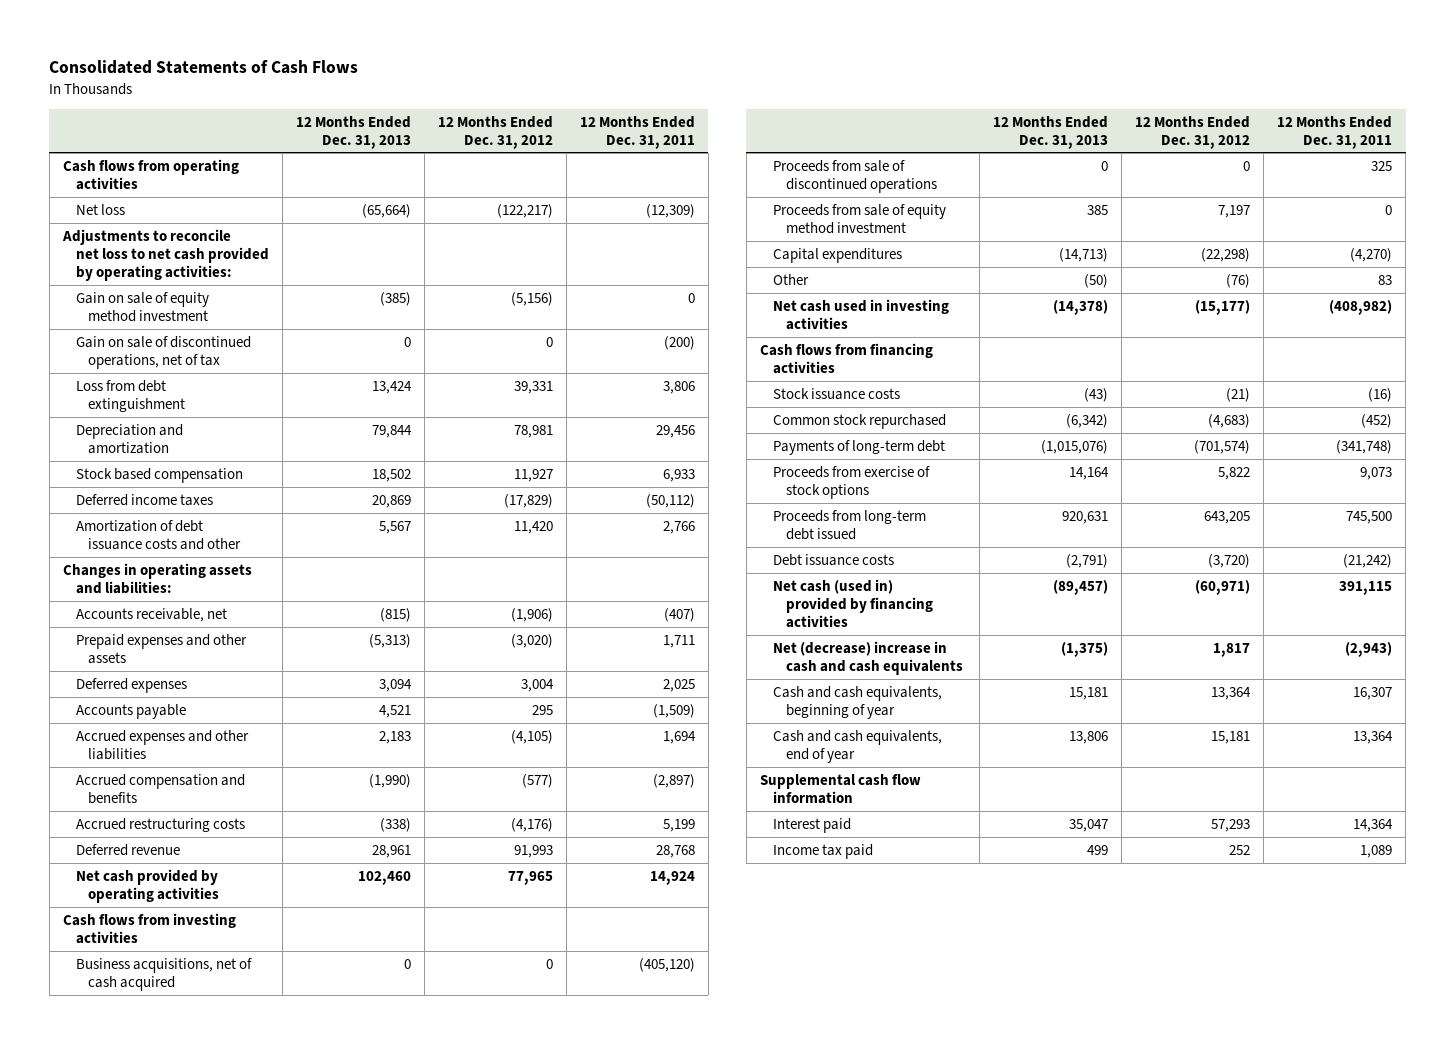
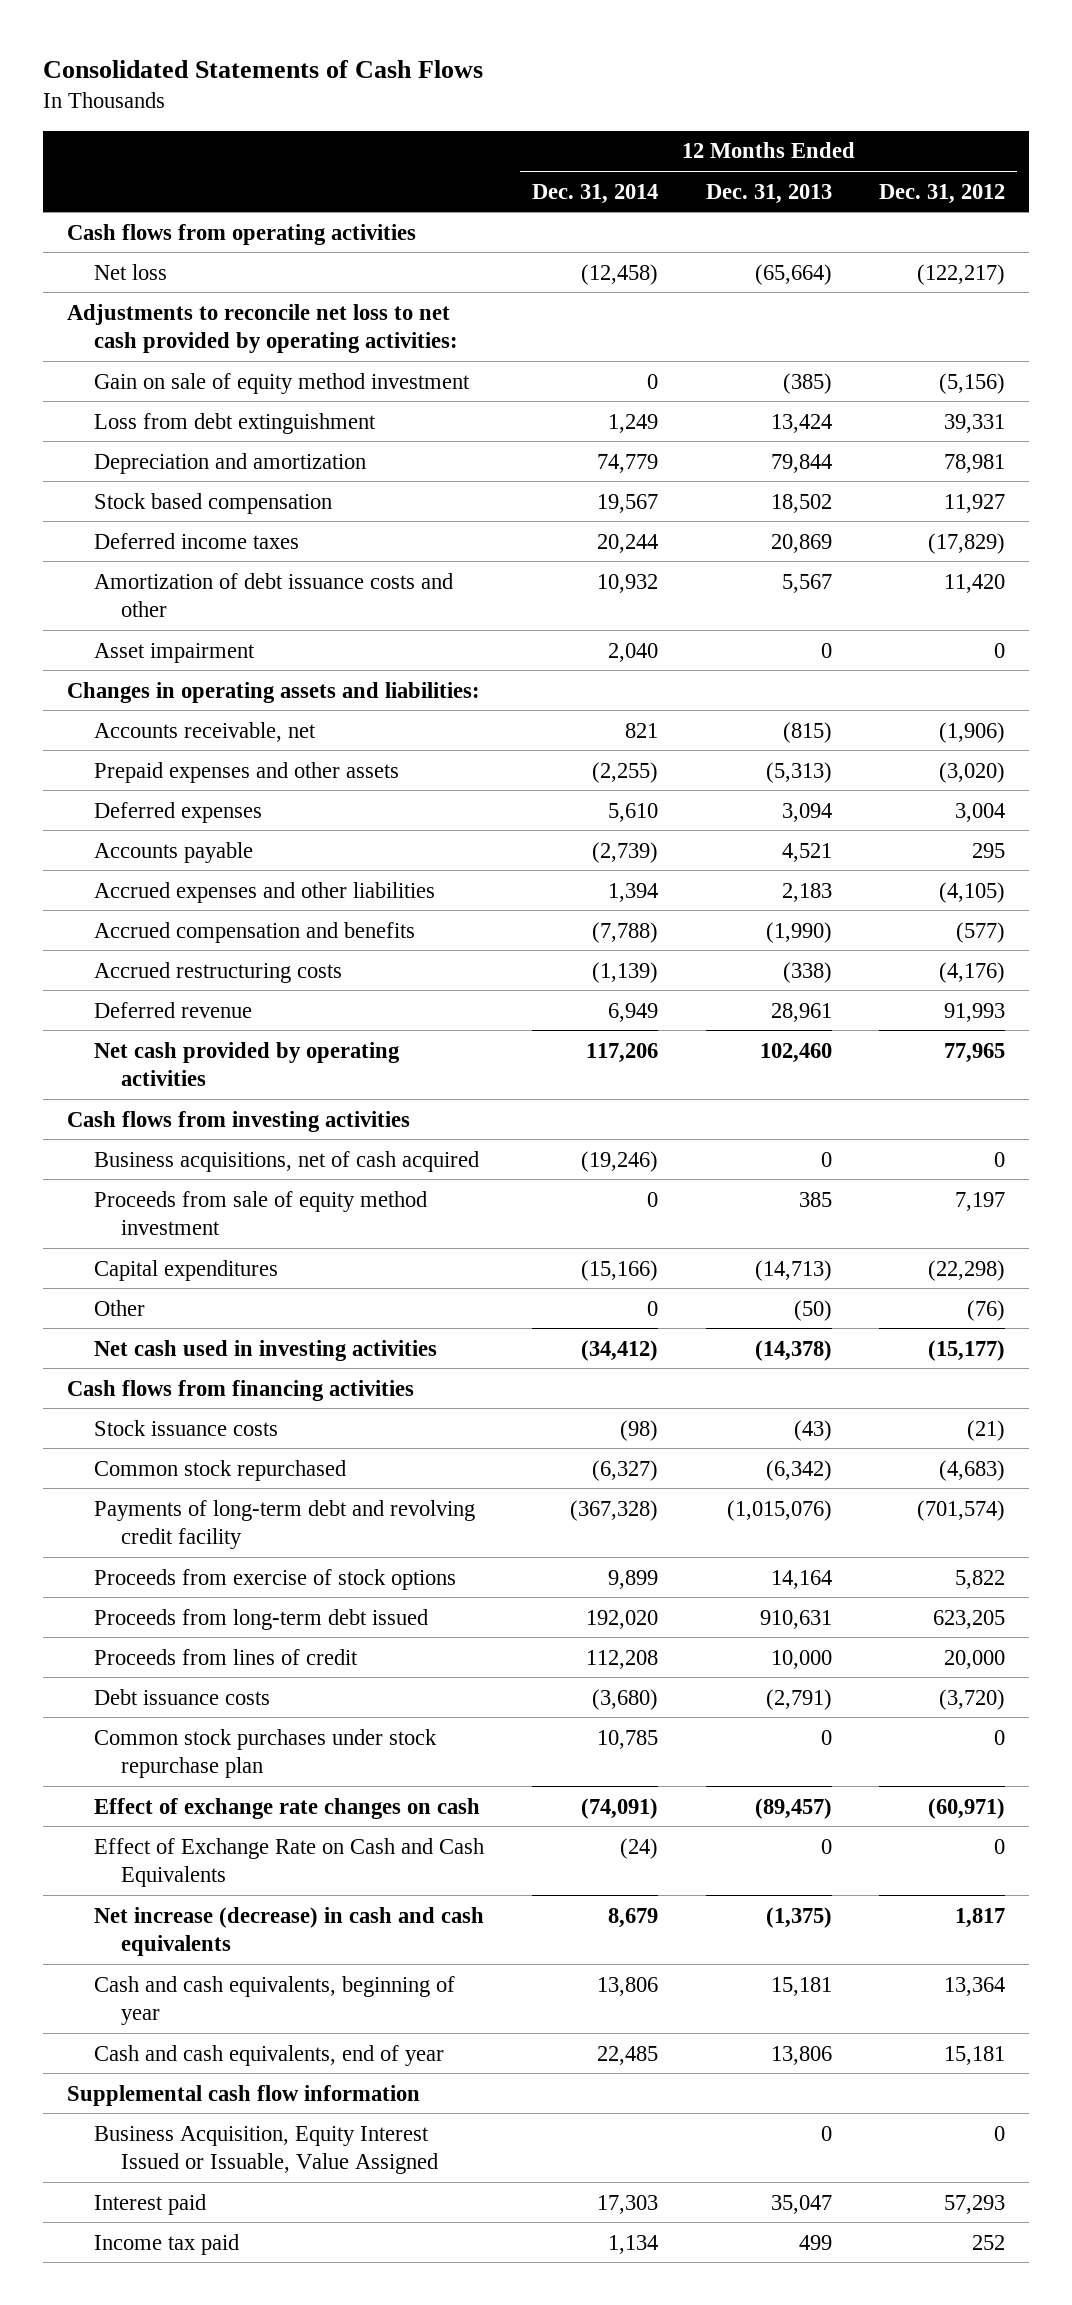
[579,115,695,149] 12 Months Ended Dec. 31, 2011 -> none
none -> [531,183,658,204] Dec. 31, 2014
[75,335,251,369] Gain on sale of discontinued operations, net of tax -> none
none -> [93,642,255,663] Asset impairment
[772,159,937,193] Proceeds from sale of discontinued operations -> none
[772,439,945,455] Payments of long-term debt -> [93,1499,475,1550] Payments of long-term debt and revolving credit facility
[1061,510,1108,524] 920,631 -> [759,1609,832,1629] 910,631
[1204,510,1251,524] 643,205 -> [933,1609,1006,1629] 623,205
none -> [93,1648,358,1665] Proceeds from lines of credit
none -> [93,1728,437,1779] Common stock purchases under stock repurchase plan
[772,578,933,629] Net cash (used in) provided by financing activities -> [93,1797,480,1819] Effect of exchange rate changes on cash
none -> [93,1837,484,1888] Effect of Exchange Rate on Cash and Cash Equivalents
[772,640,963,675] Net (decrease) increase in cash and cash equivalents -> [93,1906,484,1957] Net increase (decrease) in cash and cash equivalents
none -> [93,2125,439,2175] Business Acquisition, Equity Interest Issued or Issuable, Value Assigned

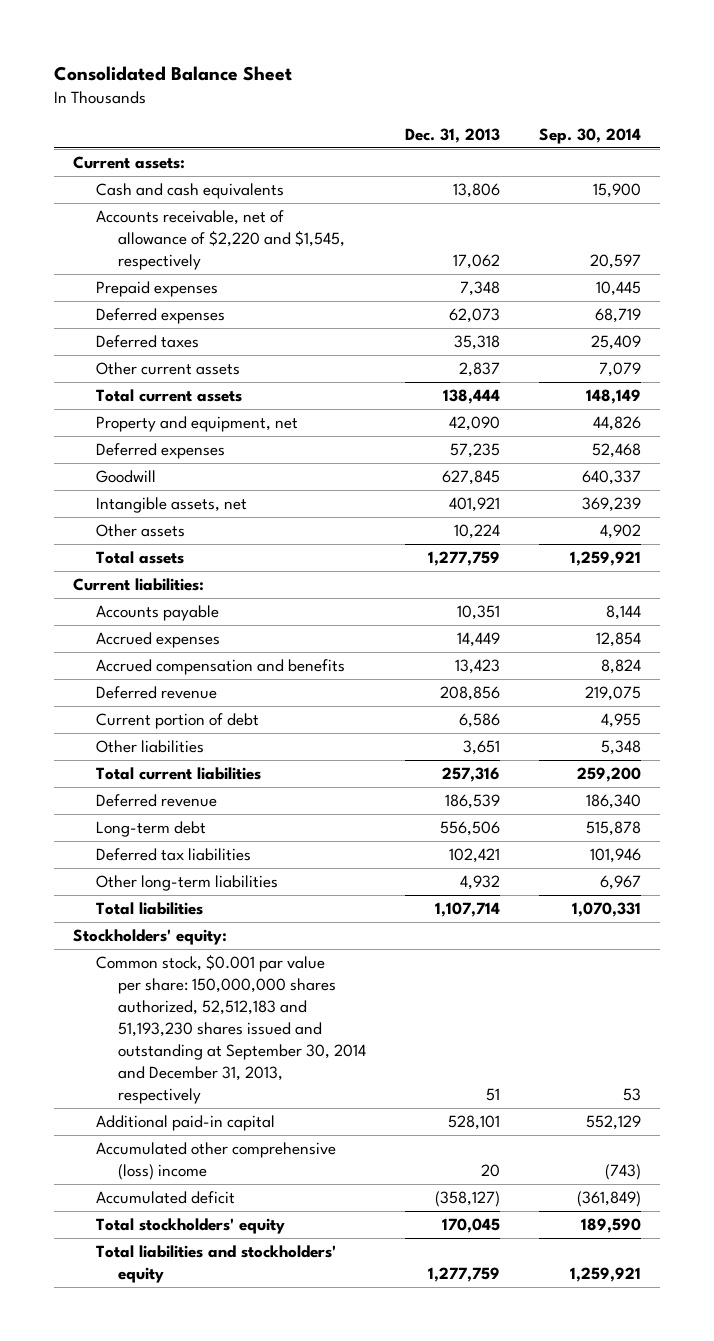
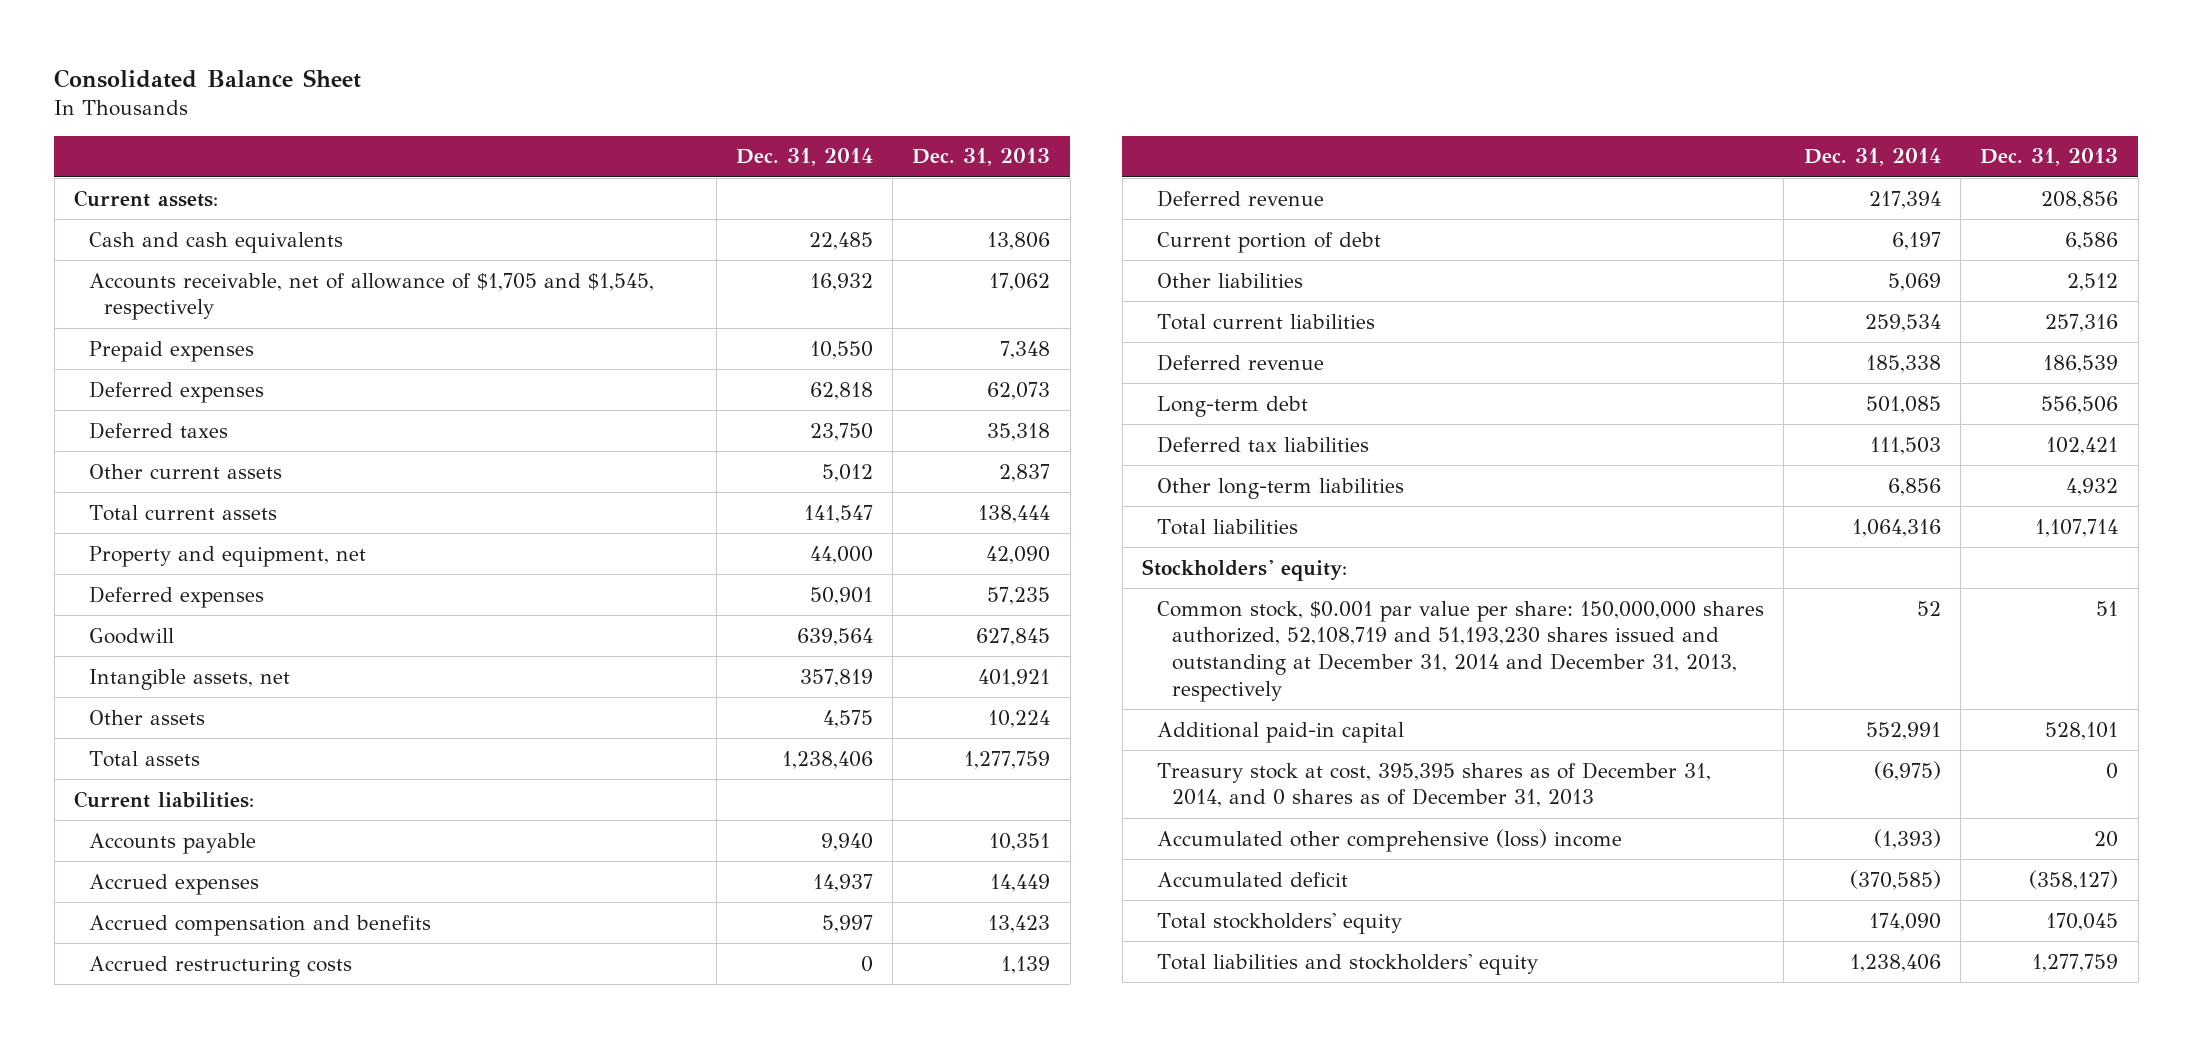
[538,127,641,144] Sep. 30, 2014 -> none
none -> [735,148,873,167] Dec. 31, 2014
[95,210,346,271] Accounts receivable, net of allowance of $2,220 and $1,545, respectively -> [89,272,655,321] Accounts receivable, net of allowance of $1,705 and $1,545, respectively
none -> [89,955,353,977] Accrued restructuring costs
[462,740,500,756] 3,651 -> [2067,272,2119,291] 2,512
[95,954,367,1105] Common stock, $0.001 par value per share: 150,000,000 shares authorized, 52,512,183 and 51,193,230 shares issued and outstanding at September 30, 2014 and December 31, 2013, respectively -> [1157,600,1765,702] Common stock, $0.001 par value per share: 150,000,000 shares authorized, 52,108,719 and 51,193,230 shares issued and outstanding at December 31, 2014 and December 31, 2013, respectively
none -> [1157,761,1712,808] Treasury stock at cost, 395,395 shares as of December 31, 2014, and 0 shares as of December 31, 2013

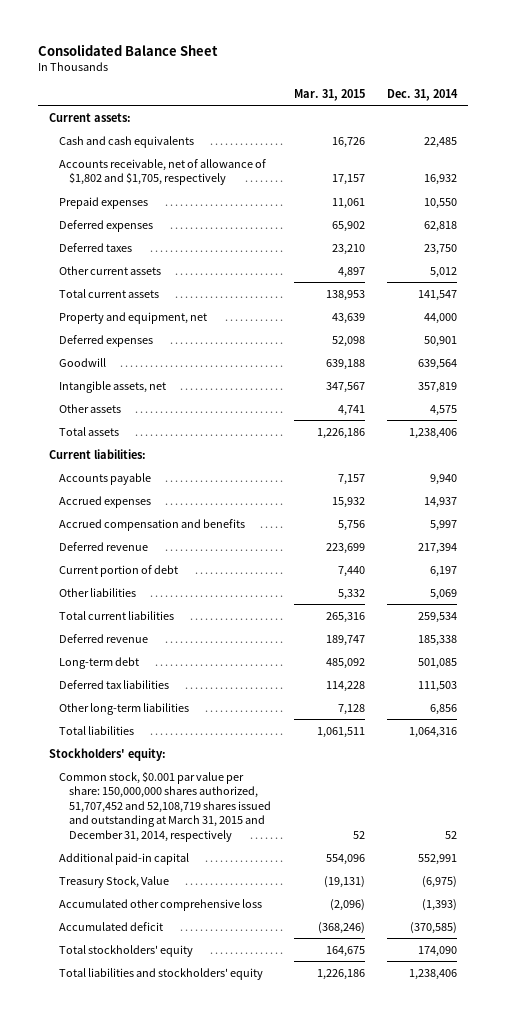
[912,148,1051,167] Dec. 31, 2013 -> none
none -> [293,88,365,101] Mar. 31, 2015
[89,272,655,321] Accounts receivable, net of allowance of $1,705 and $1,545, respectively -> [59,158,267,186] Accounts receivable, net of allowance of $1,802 and $1,705, respectively
[89,955,353,977] Accrued restructuring costs -> none
[1157,600,1765,702] Common stock, $0.001 par value per share: 150,000,000 shares authorized, 52,108,719 and 51,193,230 shares issued and outstanding at December 31, 2014 and December 31, 2013, respectively -> [59,770,272,842] Common stock, $0.001 par value per share: 150,000,000 shares authorized, 51,707,452 and 52,108,719 shares issued and outstanding at March 31, 2015 and December 31, 2014, respectively
[1157,761,1712,808] Treasury stock at cost, 395,395 shares as of December 31, 2014, and 0 shares as of December 31, 2013 -> [59,875,170,888] Treasury Stock, Value
[1157,828,1623,852] Accumulated other comprehensive (loss) income -> [59,898,263,911] Accumulated other comprehensive loss

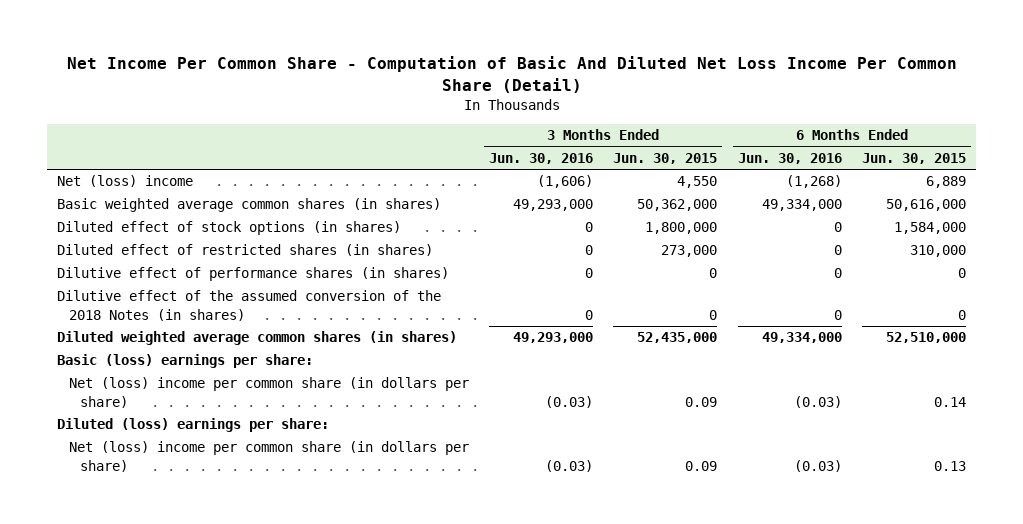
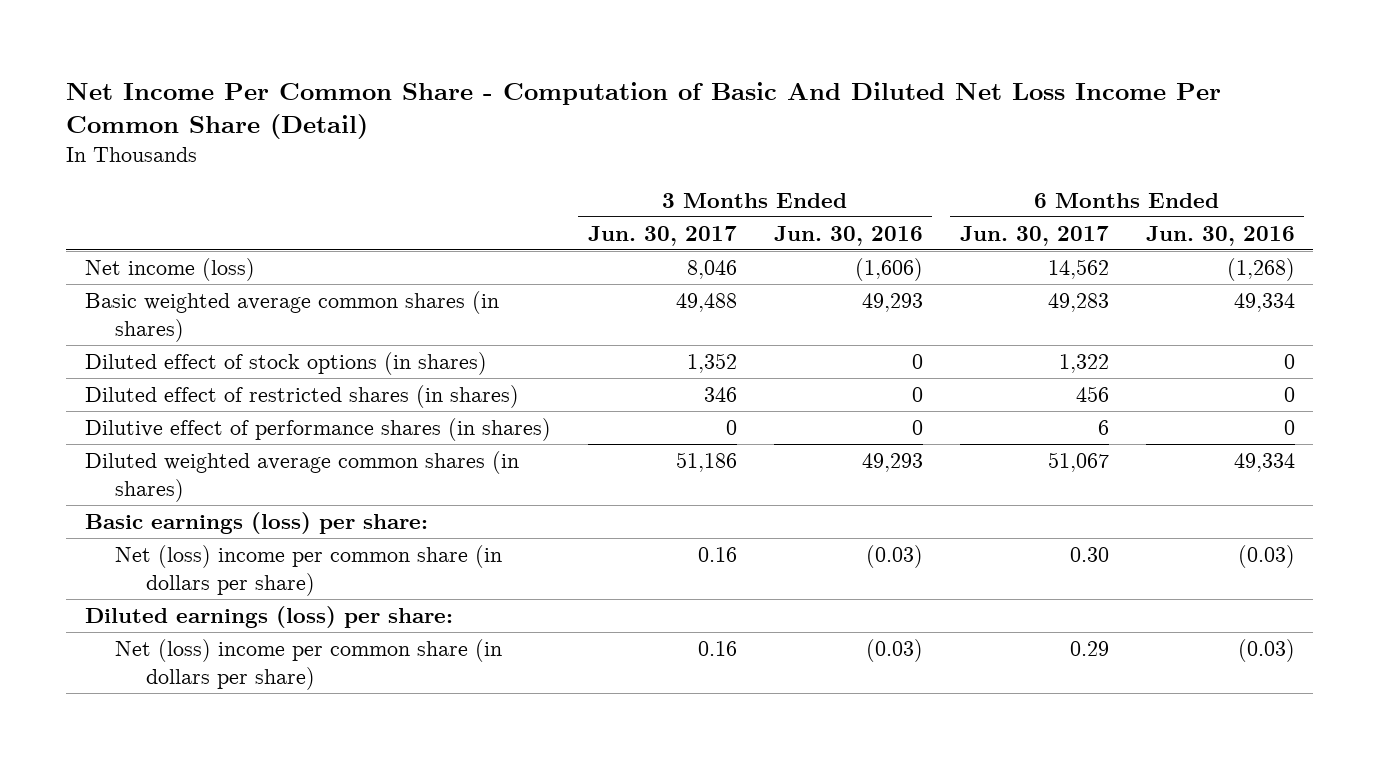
[613,152,718,164] Jun. 30, 2015 -> none
[861,152,966,164] Jun. 30, 2015 -> none
none -> [587,225,737,246] Jun. 30, 2017
none -> [959,225,1109,246] Jun. 30, 2017
[57,175,194,188] Net (loss) income -> [84,257,255,281] Net income (loss)
[512,199,593,212] 49,293,000 -> [861,292,923,312] 49,293
[761,199,842,212] 49,334,000 -> [1233,292,1295,312] 49,334
[57,290,442,321] Dilutive effect of the assumed conversion of the 2018 Notes (in shares) -> none
[512,332,593,344] 49,293,000 -> [861,452,923,472] 49,293
[761,332,842,344] 49,334,000 -> [1233,452,1295,472] 49,334
[57,354,314,369] Basic (loss) earnings per share: -> [84,511,428,534] Basic earnings (loss) per share:
[57,418,330,433] Diluted (loss) earnings per share: -> [84,605,453,628] Diluted earnings (loss) per share:

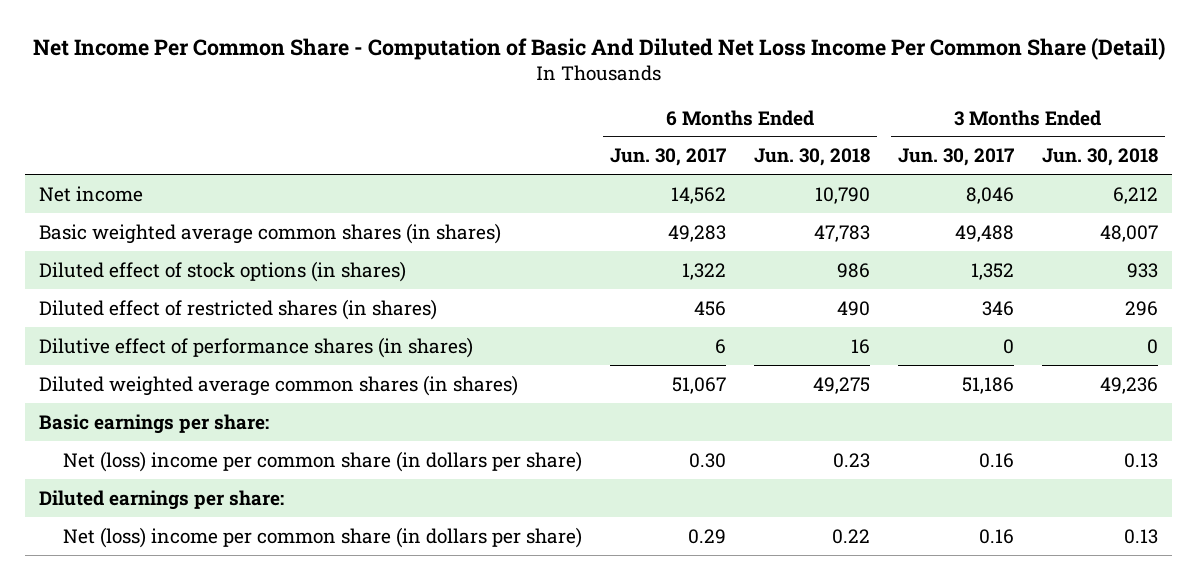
[773,225,923,246] Jun. 30, 2016 -> none
[1145,225,1295,246] Jun. 30, 2016 -> none
none -> [753,148,870,167] Jun. 30, 2018
none -> [1041,148,1158,167] Jun. 30, 2018
[84,257,255,281] Net income (loss) -> [39,185,144,202] Net income
[84,511,428,534] Basic earnings (loss) per share: -> [39,413,270,434] Basic earnings per share:
[84,605,453,628] Diluted earnings (loss) per share: -> [39,489,285,510] Diluted earnings per share:

